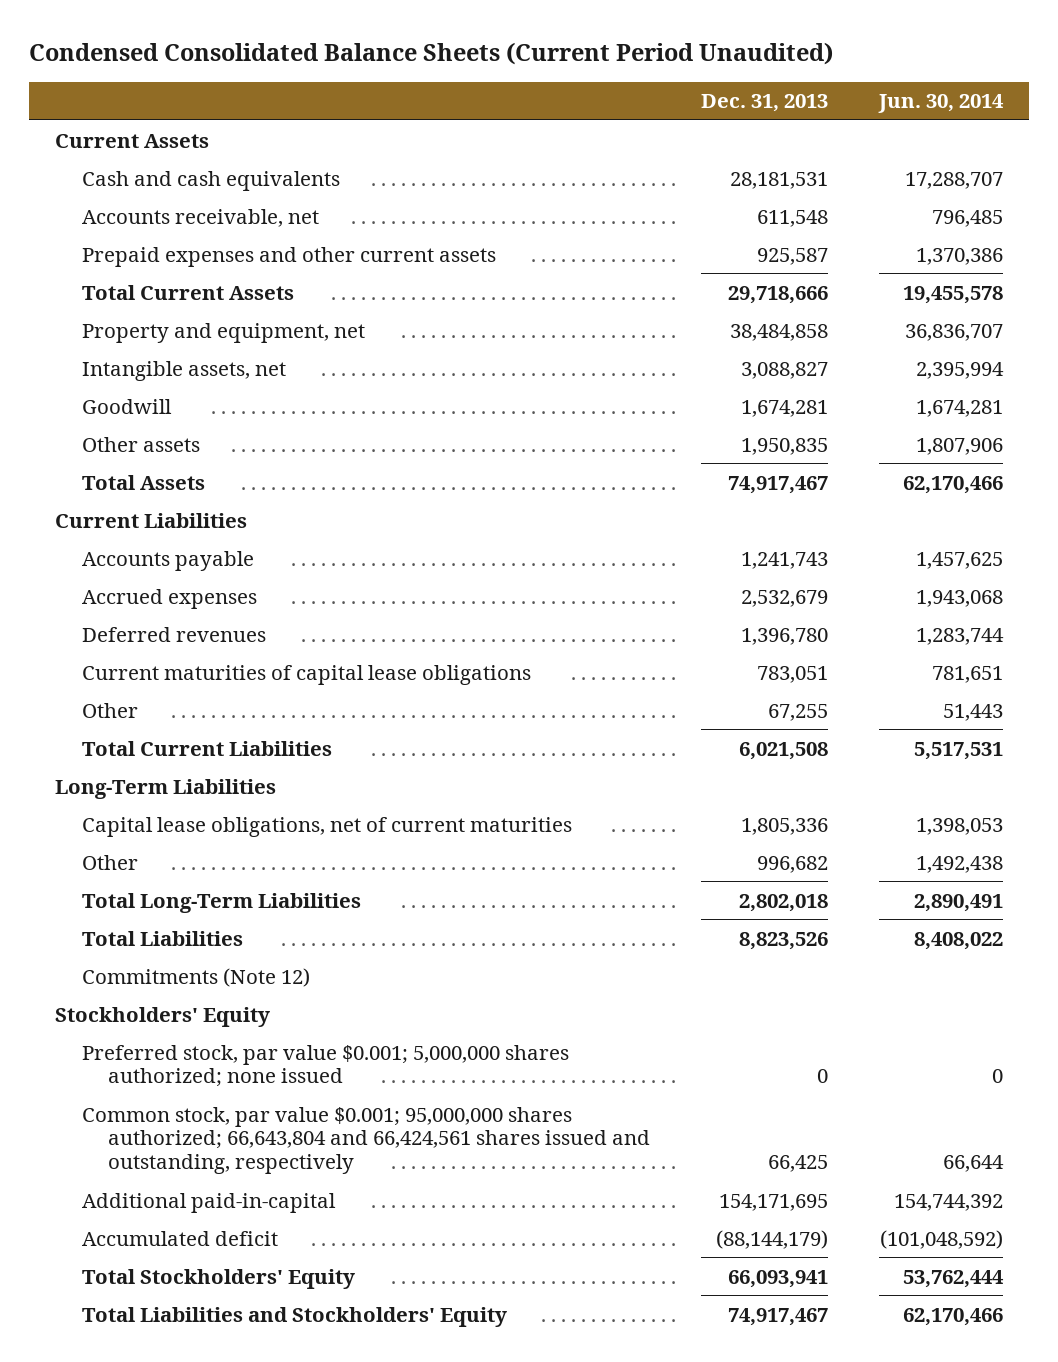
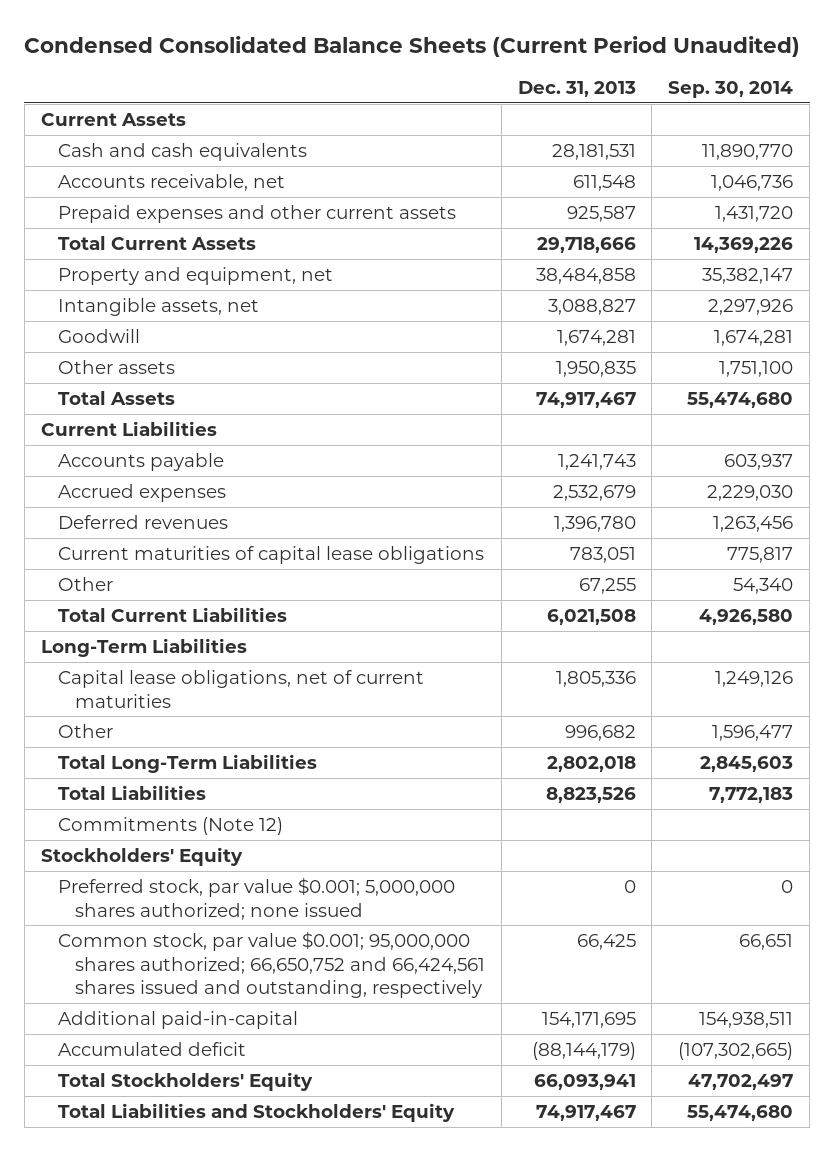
[878,94,1005,114] Jun. 30, 2014 -> none
none -> [668,80,794,98] Sep. 30, 2014
[81,1106,651,1174] Common stock, par value $0.001; 95,000,000 shares authorized; 66,643,804 and 66,424,561 shares issued and outstanding, respectively -> [57,930,485,999] Common stock, par value $0.001; 95,000,000 shares authorized; 66,650,752 and 66,424,561 shares issued and outstanding, respectively

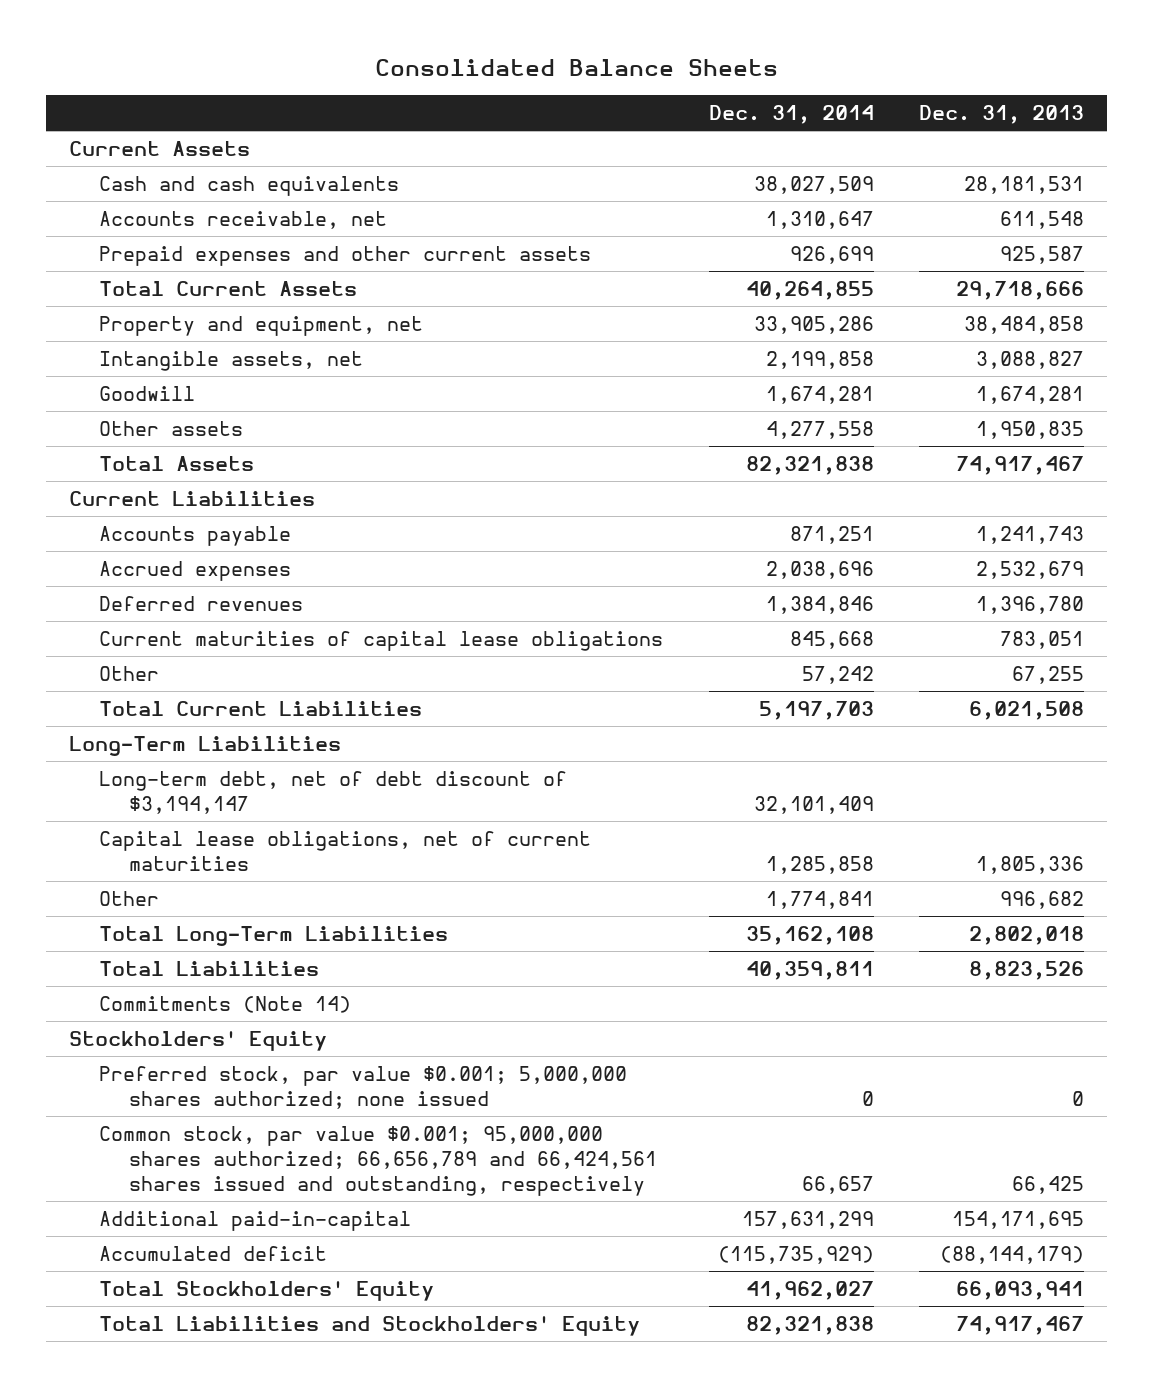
[24,36,801,58] Condensed Consolidated Balance Sheets (Current Period Unaudited) -> [374,59,778,77] Consolidated Balance Sheets
[668,80,794,98] Sep. 30, 2014 -> none
none -> [708,105,874,125] Dec. 31, 2014
none -> [99,770,568,814] Long-term debt, net of debt discount of $3,194,147
[57,816,283,835] Commitments (Note 12) -> [99,995,352,1013] Commitments (Note 14)
[57,930,485,999] Common stock, par value $0.001; 95,000,000 shares authorized; 66,650,752 and 66,424,561 shares issued and outstanding, respectively -> [99,1125,658,1196] Common stock, par value $0.001; 95,000,000 shares authorized; 66,656,789 and 66,424,561 shares issued and outstanding, respectively

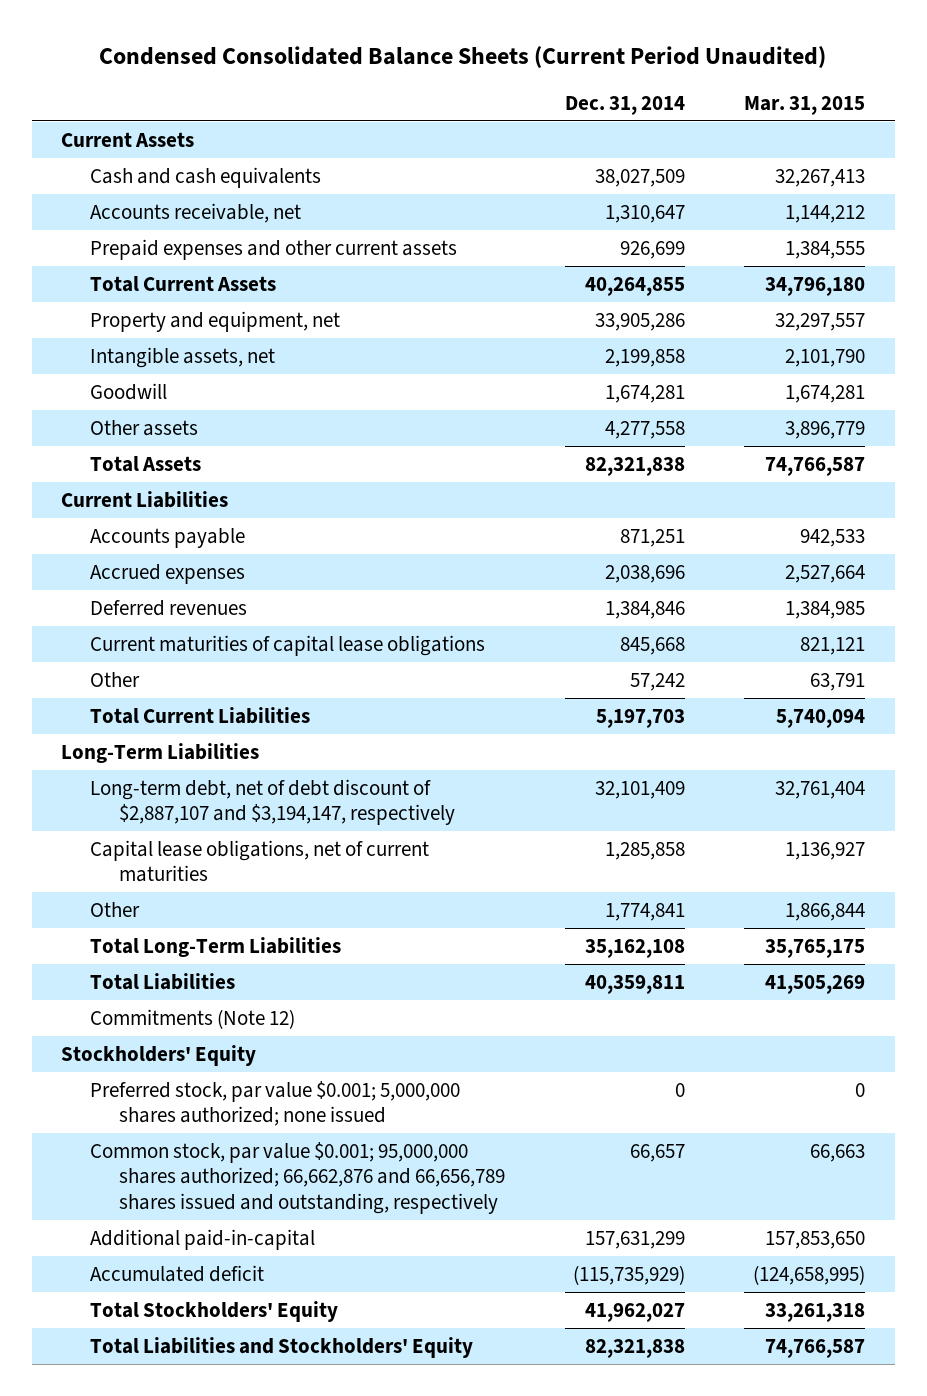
[374,59,778,77] Consolidated Balance Sheets -> [99,45,827,68] Condensed Consolidated Balance Sheets (Current Period Unaudited)
[919,105,1085,125] Dec. 31, 2013 -> none
none -> [744,95,866,115] Mar. 31, 2015
[99,770,568,814] Long-term debt, net of debt discount of $3,194,147 -> [90,778,456,826] Long-term debt, net of debt discount of $2,887,107 and $3,194,147, respectively
[99,995,352,1013] Commitments (Note 14) -> [90,1008,296,1029] Commitments (Note 12)
[99,1125,658,1196] Common stock, par value $0.001; 95,000,000 shares authorized; 66,656,789 and 66,424,561 shares issued and outstanding, respectively -> [90,1141,506,1215] Common stock, par value $0.001; 95,000,000 shares authorized; 66,662,876 and 66,656,789 shares issued and outstanding, respectively

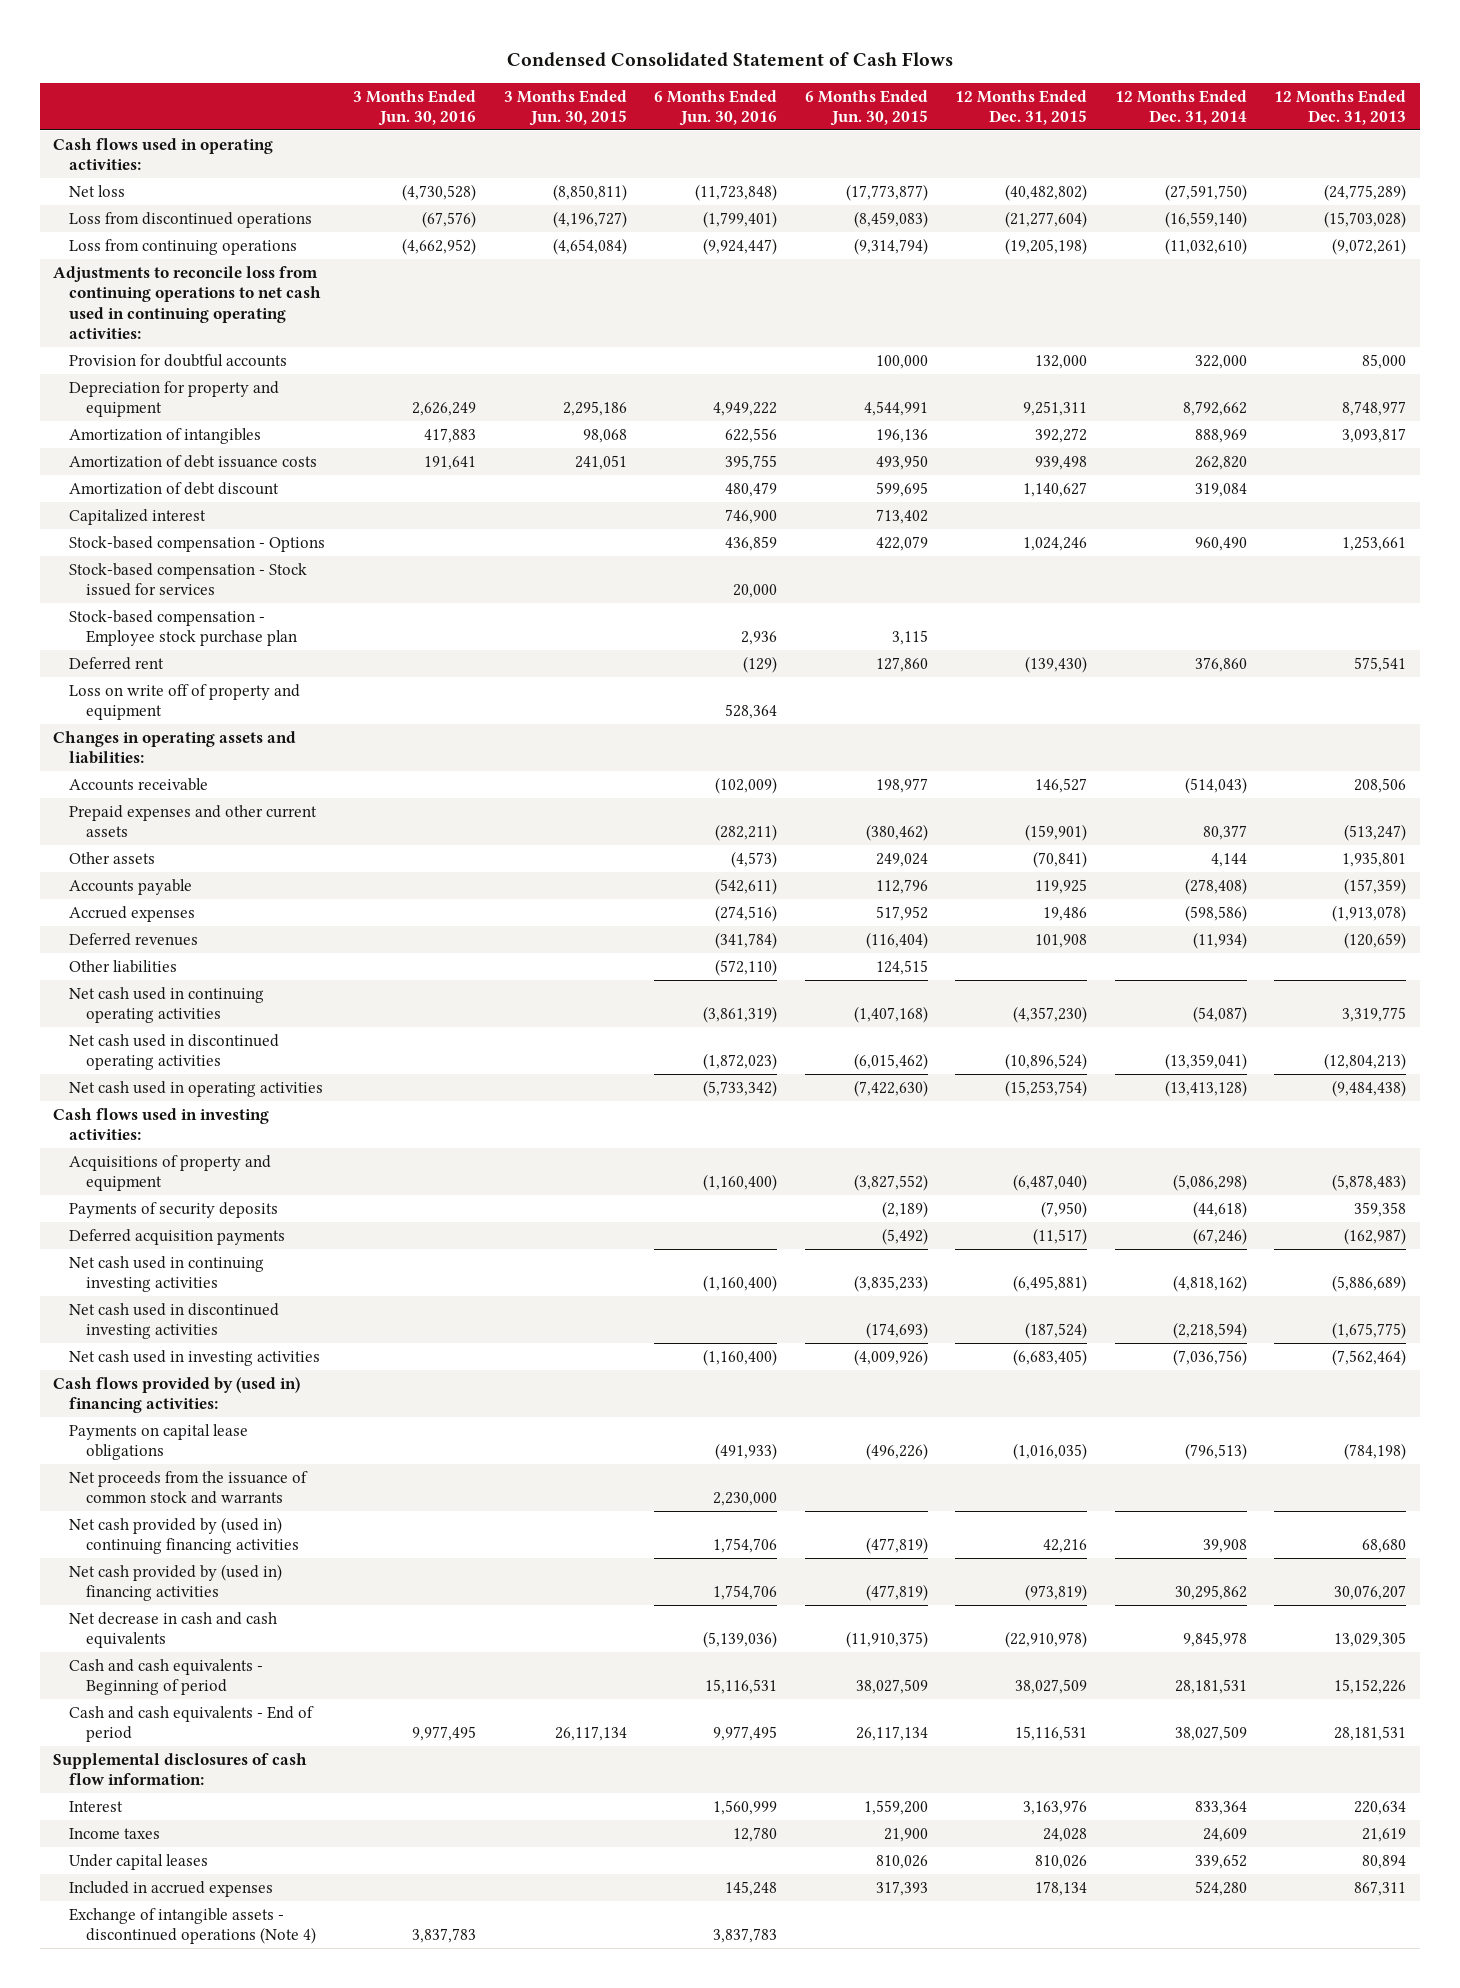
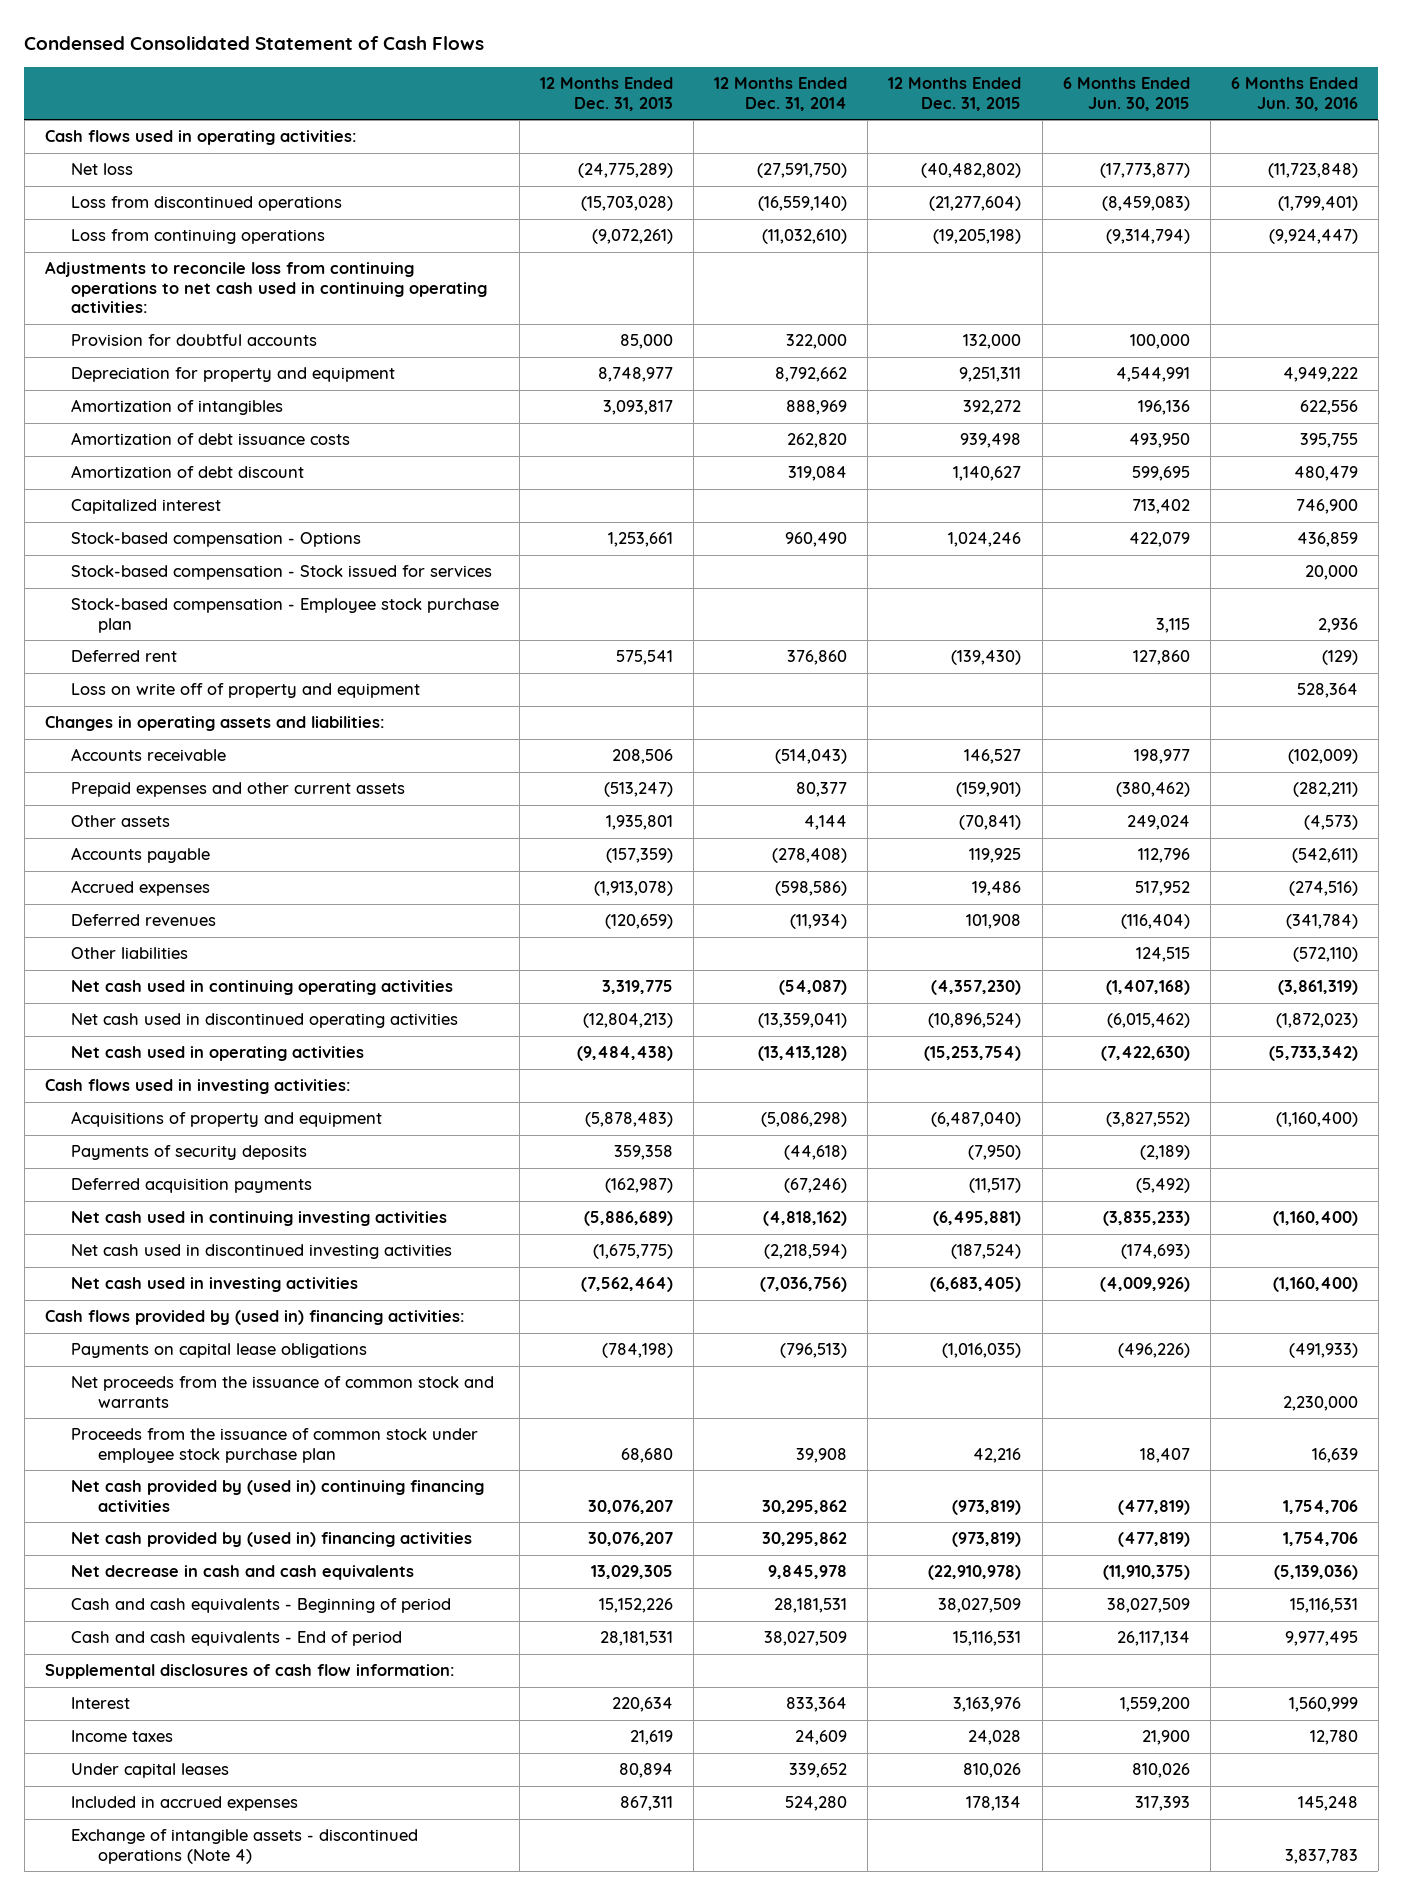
[352,89,476,127] 3 Months Ended Jun. 30, 2016 -> none
[503,89,627,127] 3 Months Ended Jun. 30, 2015 -> none
none -> [71,1428,479,1463] Proceeds from the issuance of common stock under employee stock purchase plan
[1043,1539,1088,1554] 42,216 -> [952,1499,1022,1515] (973,819)
[1202,1539,1247,1554] 39,908 -> [762,1499,848,1514] 30,295,862
[1362,1539,1407,1554] 68,680 -> [588,1499,674,1514] 30,076,207

